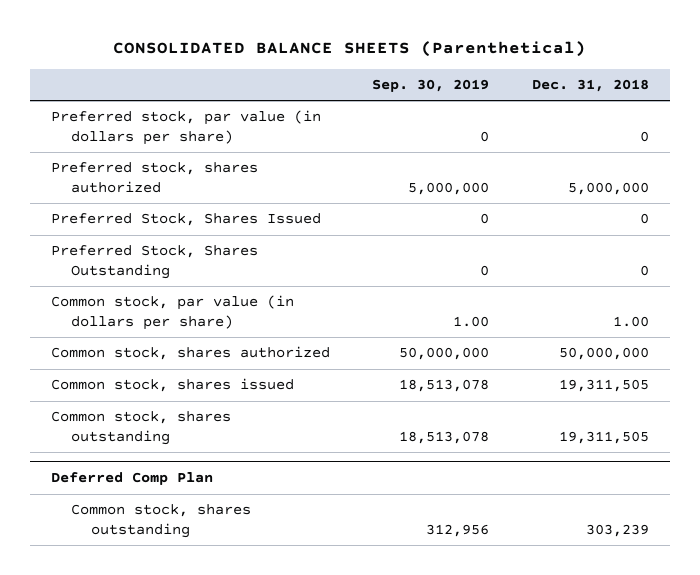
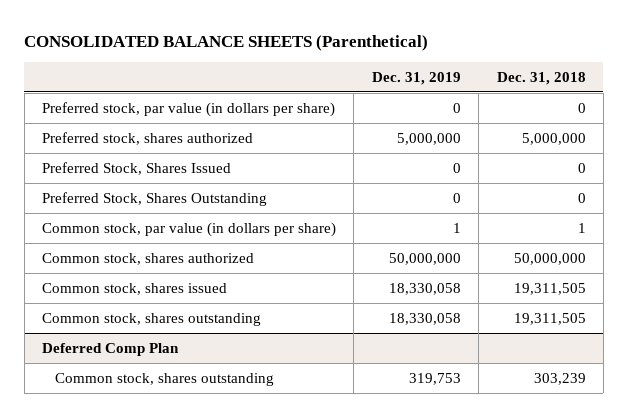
[372,79,490,93] Sep. 30, 2019 -> none
none -> [371,71,461,85] Dec. 31, 2019
[612,316,649,328] 1.00 -> [577,222,586,233] 1

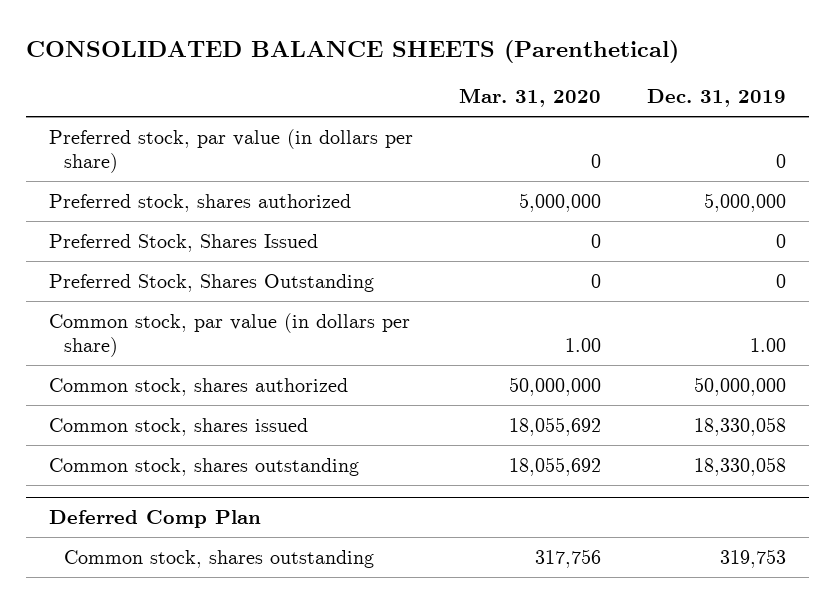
[496,71,586,85] Dec. 31, 2018 -> none
none -> [458,88,601,108] Mar. 31, 2020
[452,222,461,233] 1 -> [749,337,786,352] 1.00

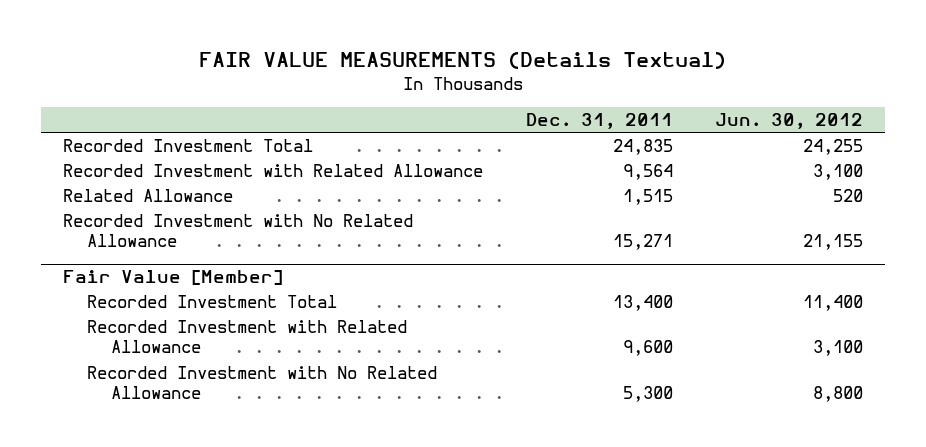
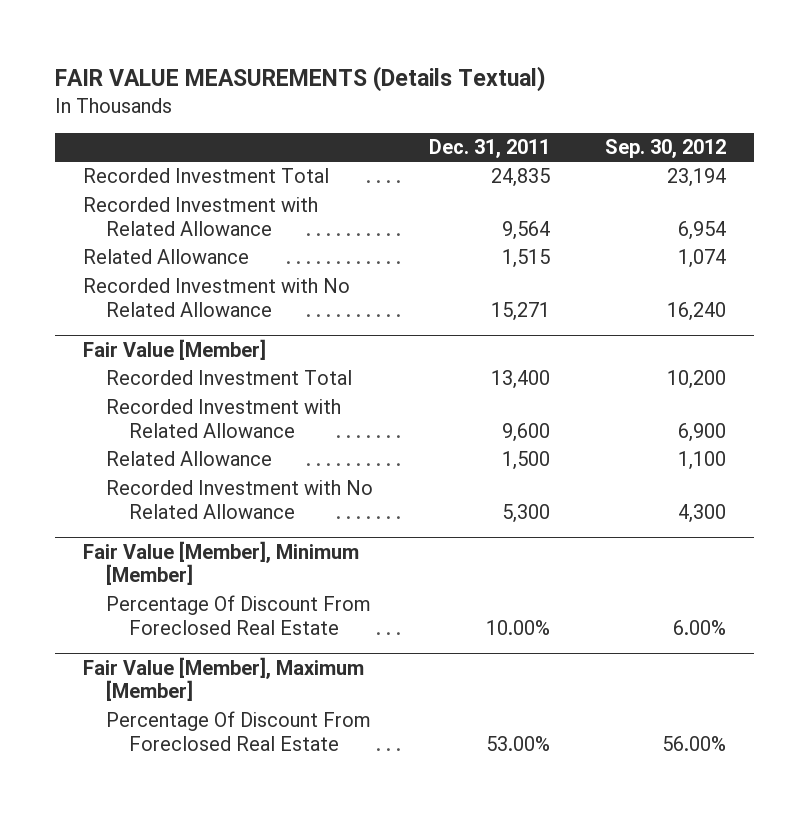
[715,113,864,130] Jun. 30, 2012 -> none
none -> [605,138,727,158] Sep. 30, 2012
none -> [105,451,272,467] Related Allowance
none -> [82,541,359,586] Fair Value [Member], Minimum [Member]
none -> [105,595,371,635] Percentage Of Discount From Foreclosed Real Estate
none -> [82,657,364,702] Fair Value [Member], Maximum [Member]
none -> [105,711,371,751] Percentage Of Discount From Foreclosed Real Estate

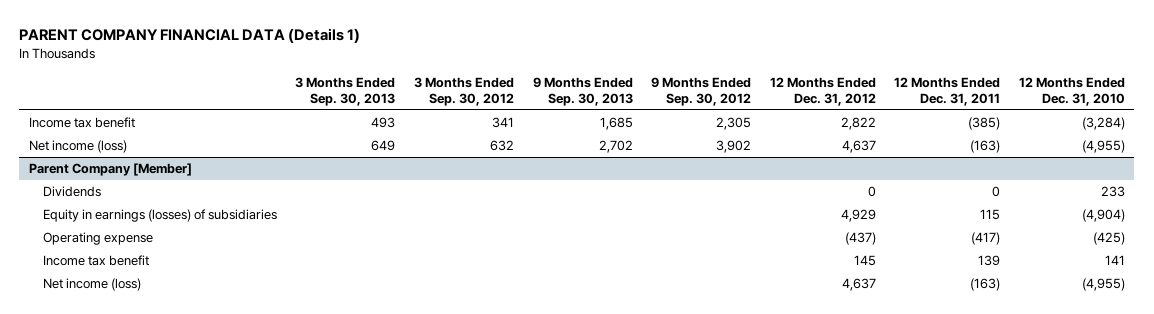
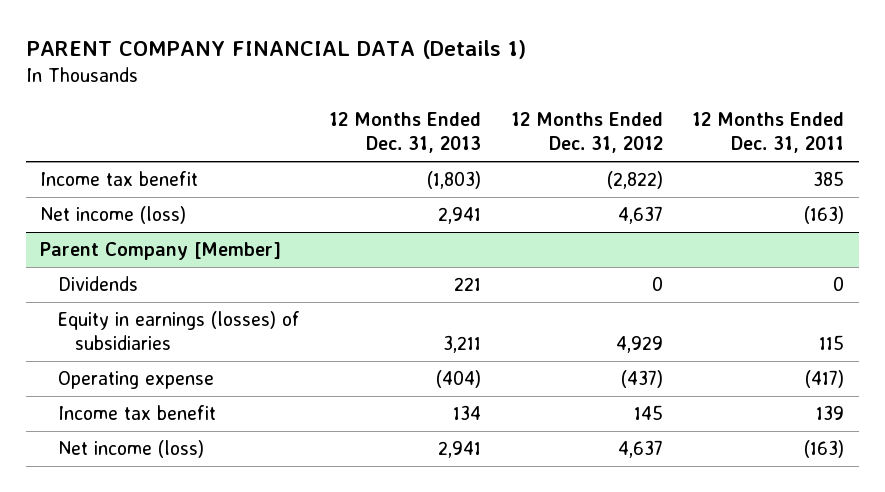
[295,77,396,107] 3 Months Ended Sep. 30, 2013 -> none
[413,77,514,107] 3 Months Ended Sep. 30, 2012 -> none
[532,77,633,107] 9 Months Ended Sep. 30, 2013 -> none
[651,77,752,107] 9 Months Ended Sep. 30, 2012 -> none
[1018,77,1125,107] 12 Months Ended Dec. 31, 2010 -> none
none -> [329,111,482,154] 12 Months Ended Dec. 31, 2013
[840,117,876,131] 2,822 -> [606,170,663,189] (2,822)
[968,117,1001,131] (385) -> [813,170,845,186] 385

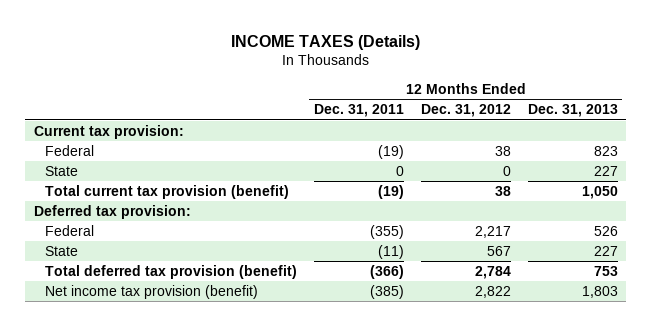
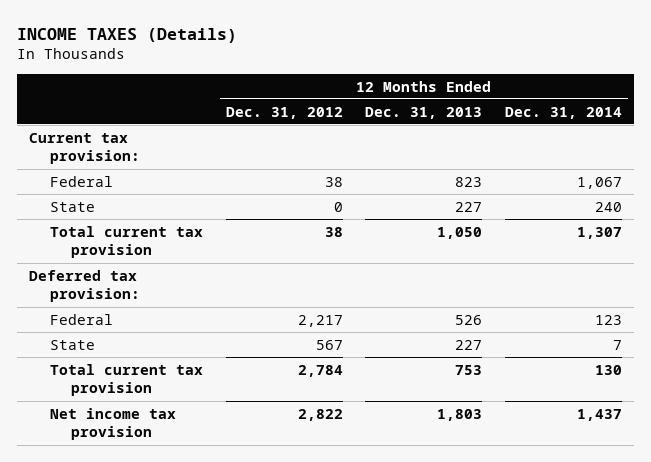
[313,104,404,118] Dec. 31, 2011 -> none
none -> [505,106,623,119] Dec. 31, 2014
[44,184,289,199] Total current tax provision (benefit) -> [49,225,203,259] Total current tax provision
[44,264,297,279] Total deferred tax provision (benefit) -> [49,363,203,397] Total current tax provision
[44,284,258,299] Net income tax provision (benefit) -> [49,407,176,441] Net income tax provision

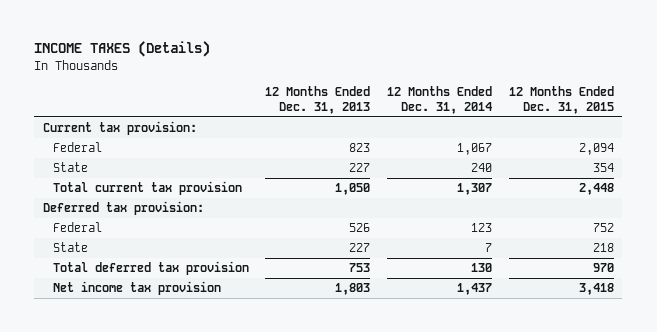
[225,106,343,119] Dec. 31, 2012 -> none
none -> [508,86,614,114] 12 Months Ended Dec. 31, 2015
[49,363,203,397] Total current tax provision -> [52,261,249,276] Total deferred tax provision

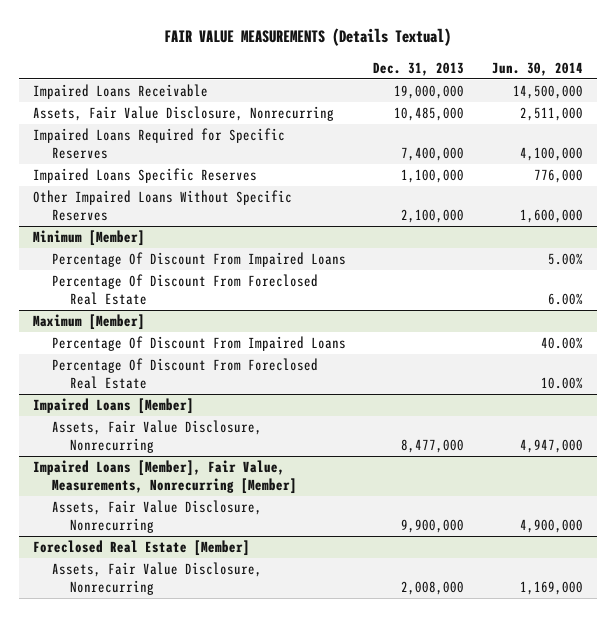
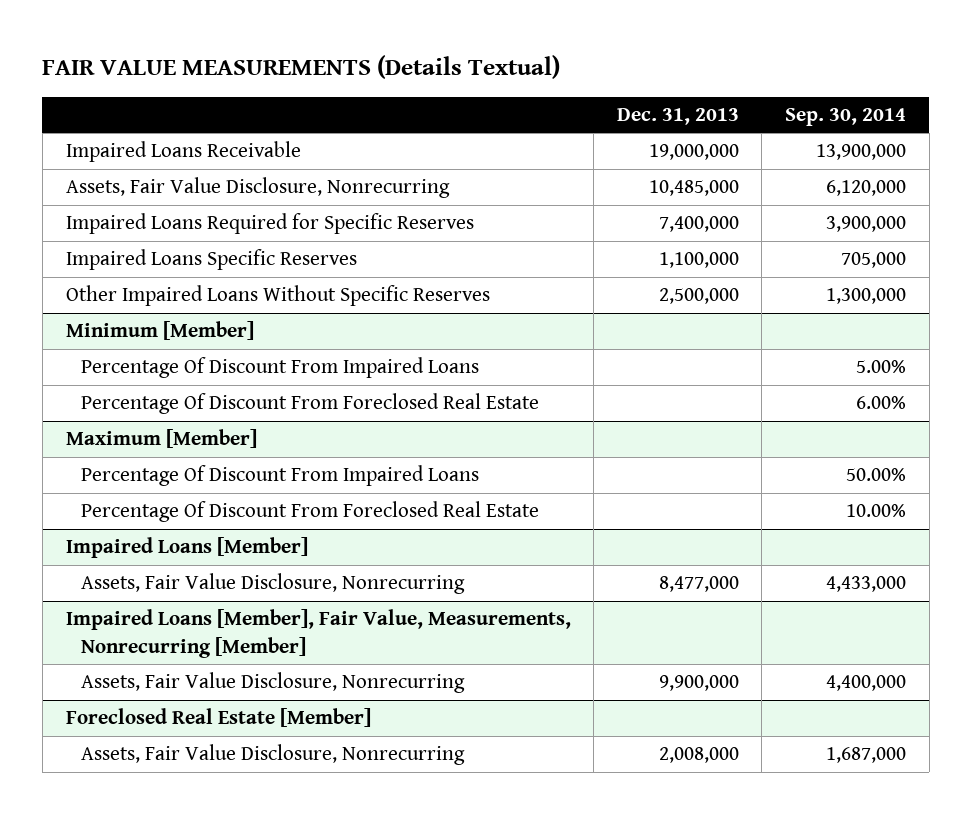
[492,61,584,76] Jun. 30, 2014 -> none
none -> [785,108,907,127] Sep. 30, 2014
[401,209,465,224] 2,100,000 -> [658,288,739,305] 2,500,000

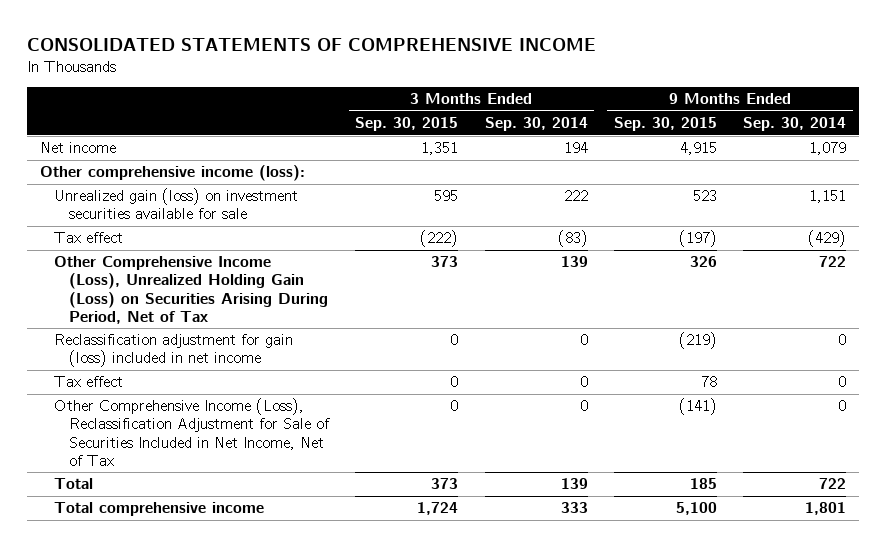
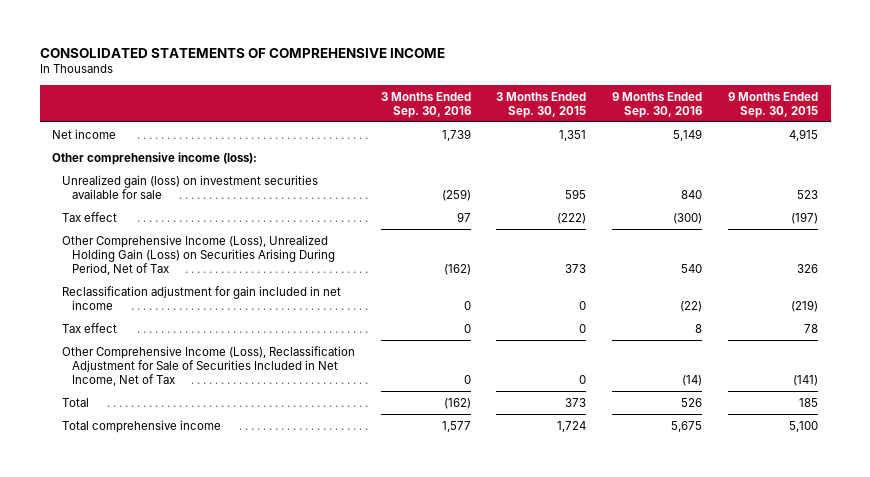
[484,117,588,132] Sep. 30, 2014 -> none
[743,117,847,132] Sep. 30, 2014 -> none
none -> [380,91,471,118] 3 Months Ended Sep. 30, 2016
none -> [612,91,703,118] 9 Months Ended Sep. 30, 2016
[54,334,294,368] Reclassification adjustment for gain (loss) included in net income -> [62,285,342,310] Reclassification adjustment for gain included in net income

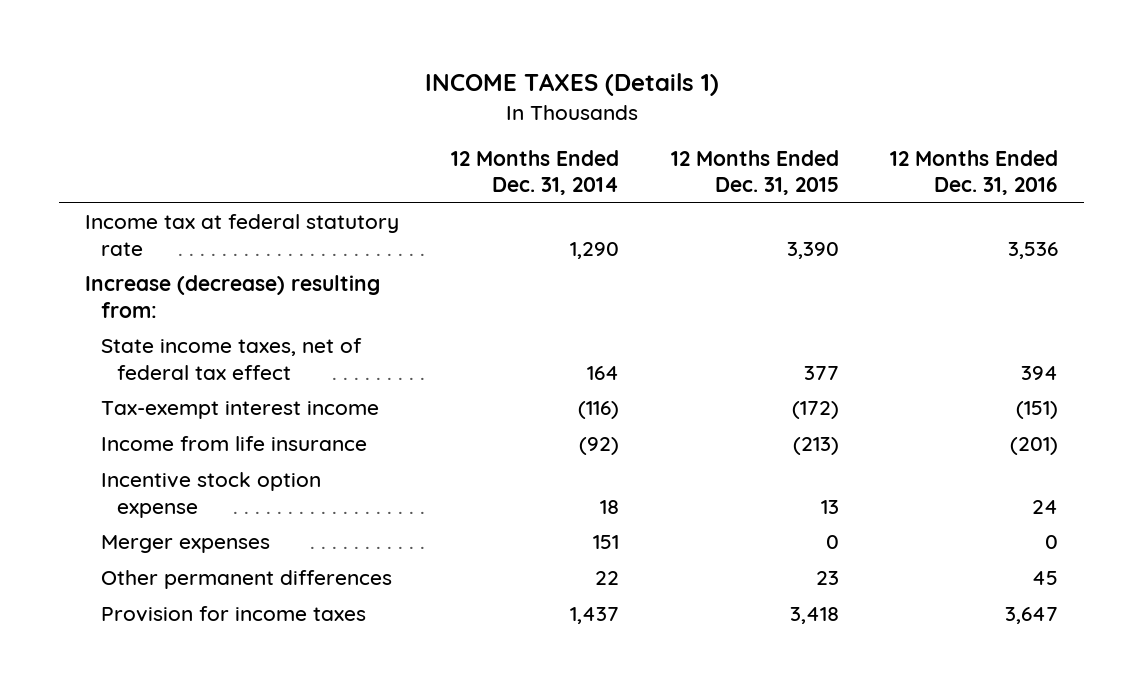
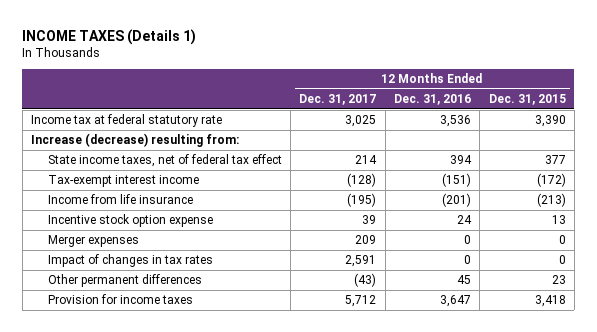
[450,149,619,196] 12 Months Ended Dec. 31, 2014 -> none
none -> [299,94,377,106] Dec. 31, 2017
none -> [47,254,213,268] Impact of changes in tax rates

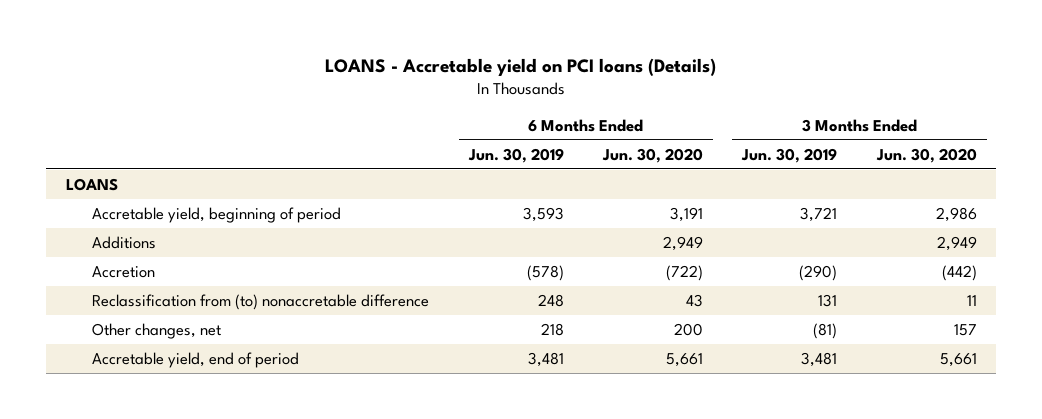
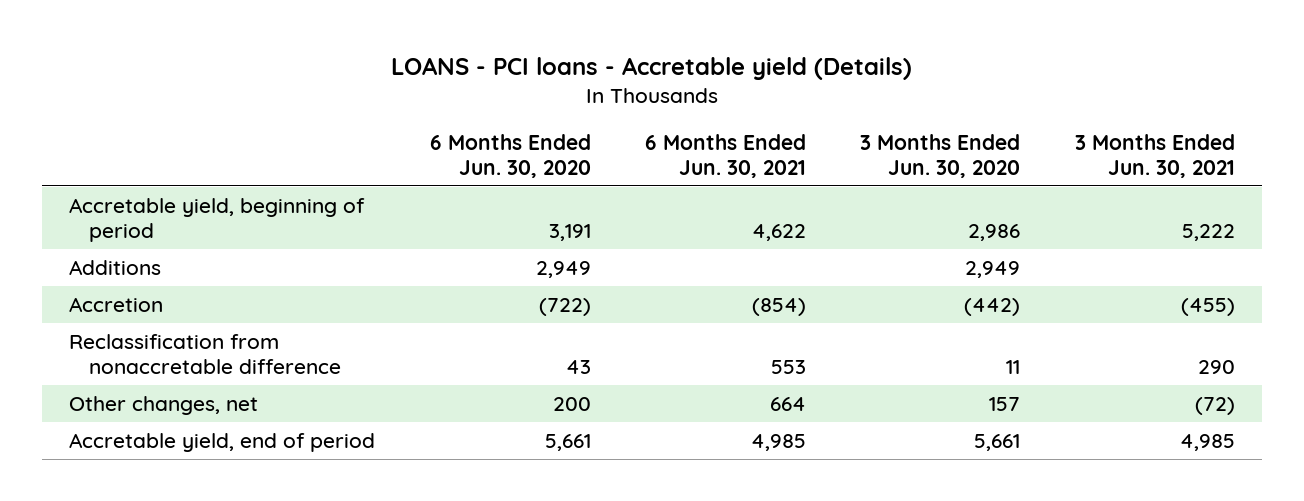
[325,57,717,76] LOANS - Accretable yield on PCI loans (Details) -> [390,56,912,80] LOANS - PCI loans - Accretable yield (Details)
[467,147,564,163] Jun. 30, 2019 -> none
[741,147,838,163] Jun. 30, 2019 -> none
none -> [644,133,806,178] 6 Months Ended Jun. 30, 2021
none -> [1074,133,1235,178] 3 Months Ended Jun. 30, 2021
[65,177,118,191] LOANS -> none
[92,293,430,310] Reclassification from (to) nonaccretable difference -> [69,333,341,374] Reclassification from nonaccretable difference

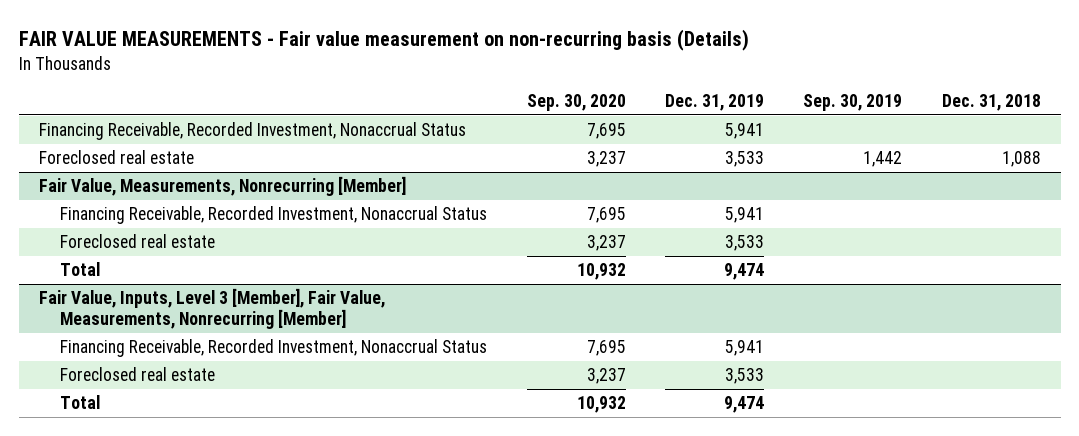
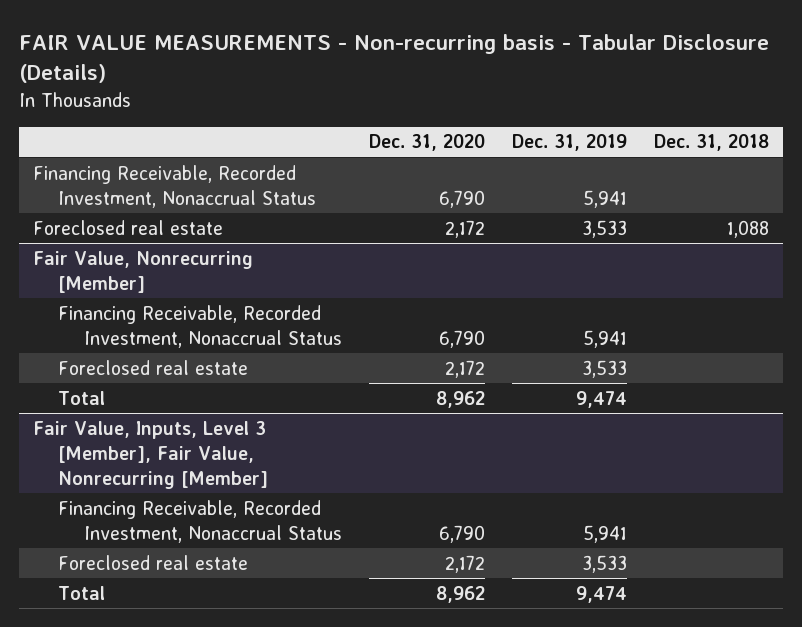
[18,28,749,51] FAIR VALUE MEASUREMENTS - Fair value measurement on non-recurring basis (Details) -> [19,33,770,84] FAIR VALUE MEASUREMENTS - Non-recurring basis - Tabular Disclosure (Details)
[526,94,626,112] Sep. 30, 2020 -> none
[803,94,903,112] Sep. 30, 2019 -> none
none -> [369,134,486,152] Dec. 31, 2020
[38,176,406,197] Fair Value, Measurements, Nonrecurring [Member] -> [32,250,253,293] Fair Value, Nonrecurring [Member]
[38,288,385,329] Fair Value, Inputs, Level 3 [Member], Fair Value, Measurements, Nonrecurring [Member] -> [32,420,269,489] Fair Value, Inputs, Level 3 [Member], Fair Value, Nonrecurring [Member]

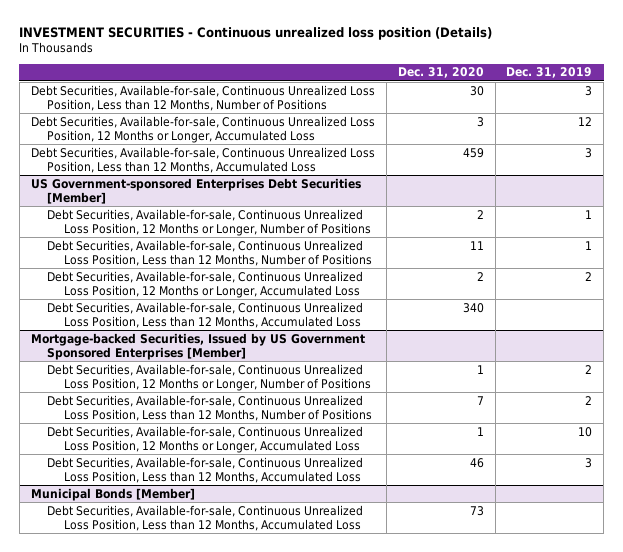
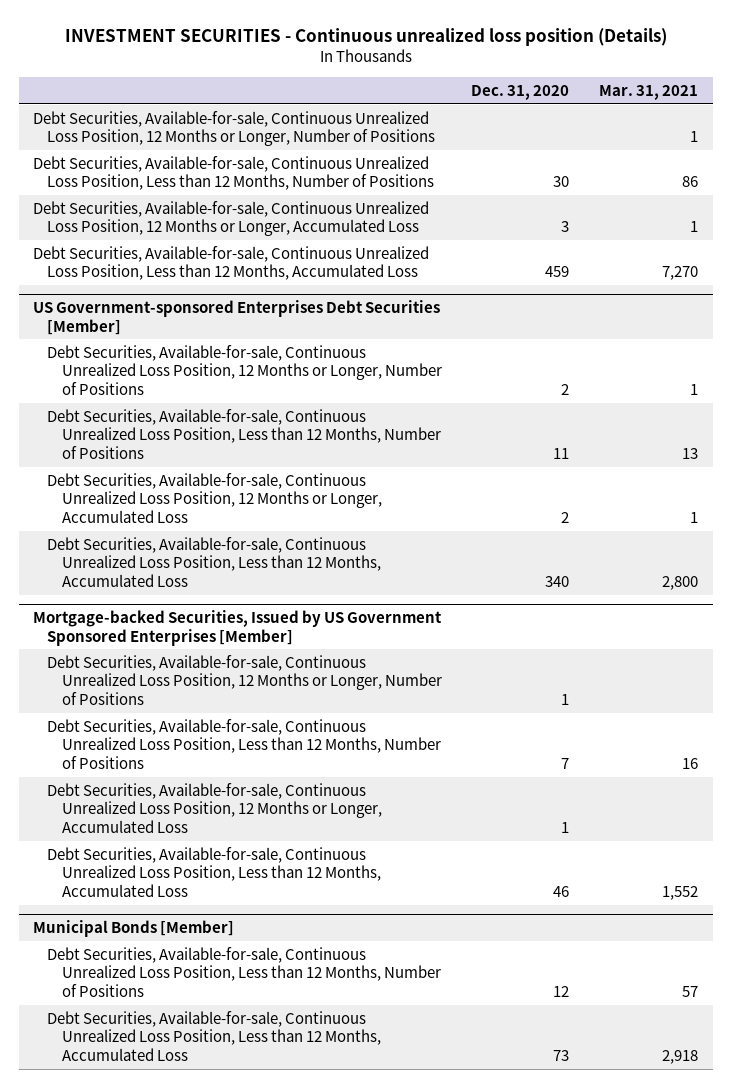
[506,67,593,79] Dec. 31, 2019 -> none
none -> [598,84,698,100] Mar. 31, 2021
none -> [33,110,436,147] Debt Securities, Available-for-sale, Continuous Unrealized Loss Position, 12 Months or Longer, Number of Positions
none -> [47,946,441,997] Debt Securities, Available-for-sale, Continuous Unrealized Loss Position, Less than 12 Months, Number of Positions

